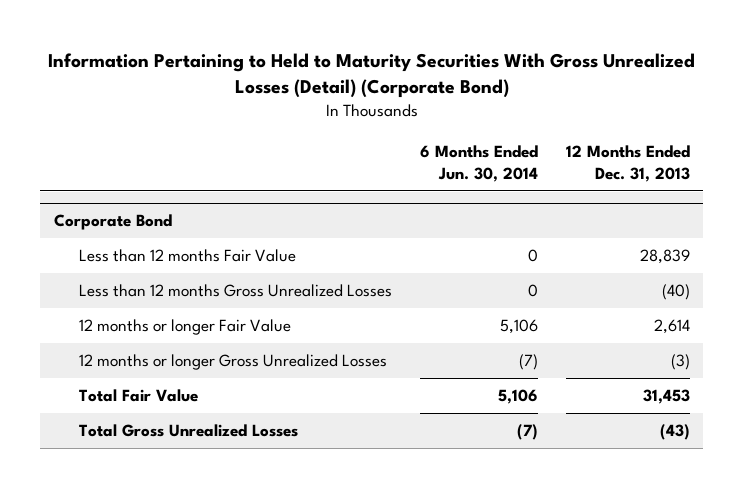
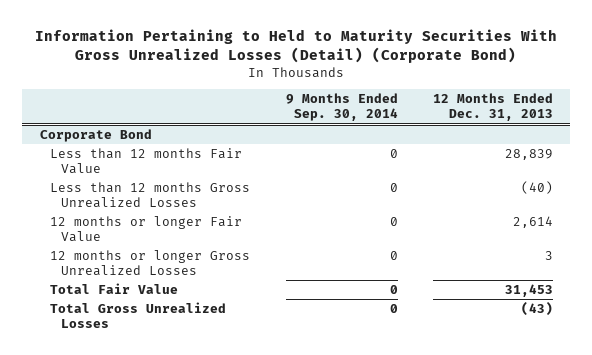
[419,144,538,182] 6 Months Ended Jun. 30, 2014 -> none
none -> [285,93,398,122] 9 Months Ended Sep. 30, 2014
[670,354,690,371] (3) -> [544,250,553,260] 3

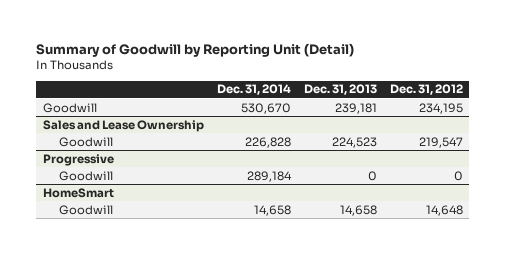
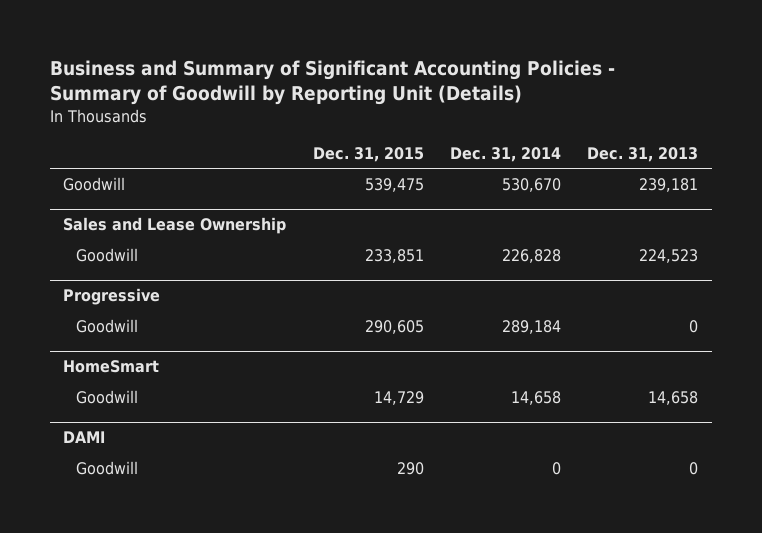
[36,43,355,58] Summary of Goodwill by Reporting Unit (Detail) -> [50,60,616,106] Business and Summary of Significant Accounting Policies - Summary of Goodwill by Reporting Unit (Details)
[389,84,463,96] Dec. 31, 2012 -> none
none -> [312,147,424,163] Dec. 31, 2015
none -> [63,431,106,444] DAMI
none -> [76,461,139,476] Goodwill

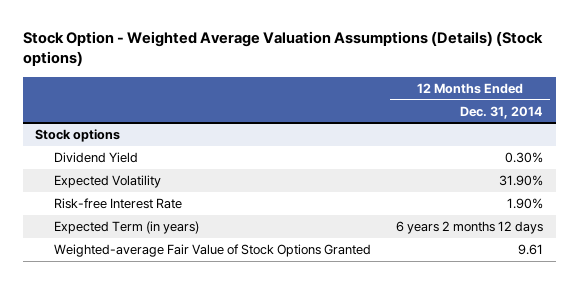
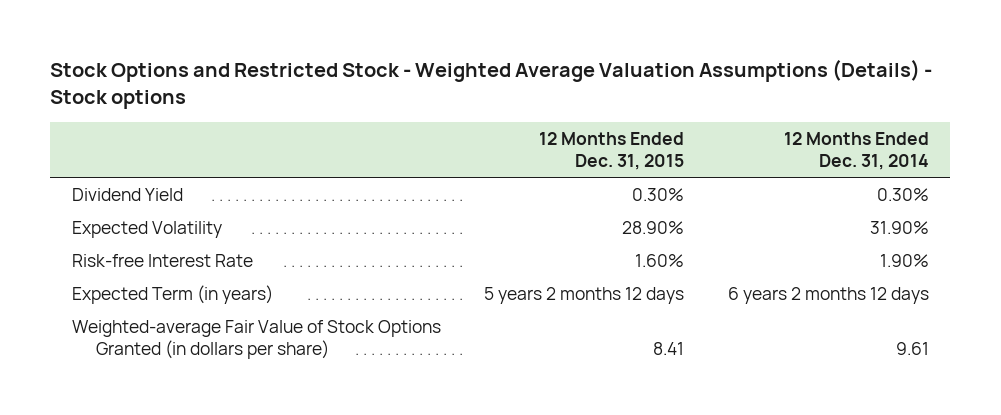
[22,31,543,67] Stock Option - Weighted Average Valuation Assumptions (Details) (Stock options) -> [50,59,933,110] Stock Options and Restricted Stock - Weighted Average Valuation Assumptions (Details) - Stock options
none -> [539,131,685,170] 12 Months Ended Dec. 31, 2015
[35,129,121,143] Stock options -> none
[54,244,372,258] Weighted-average Fair Value of Stock Options Granted -> [72,320,442,359] Weighted-average Fair Value of Stock Options Granted (in dollars per share)

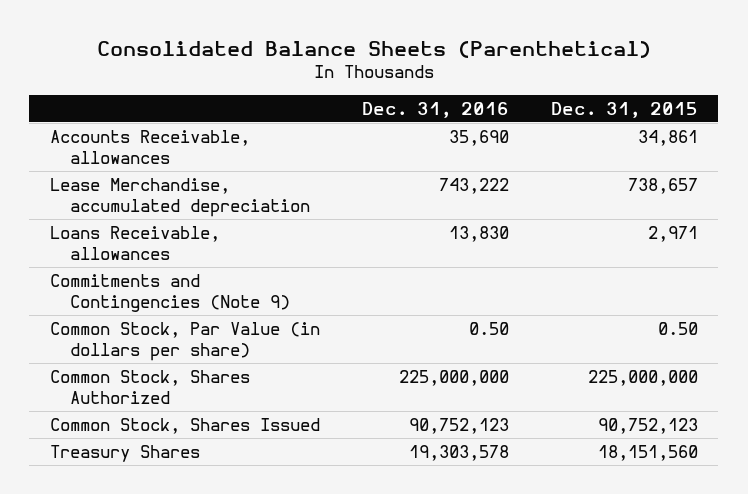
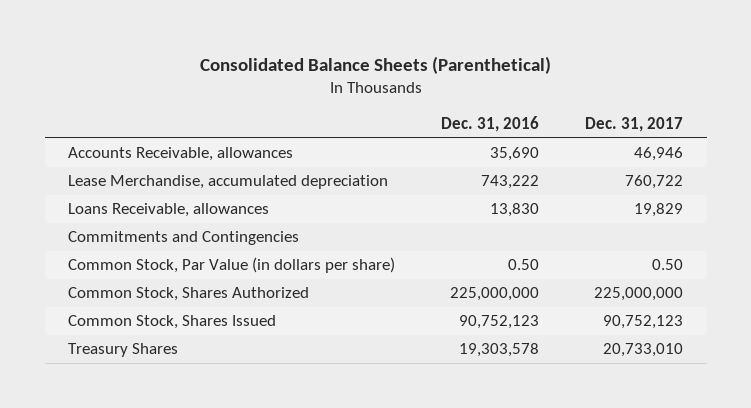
[550,101,698,118] Dec. 31, 2015 -> none
none -> [585,117,684,133] Dec. 31, 2017
[50,273,290,312] Commitments and Contingencies (Note 9) -> [67,231,299,246] Commitments and Contingencies

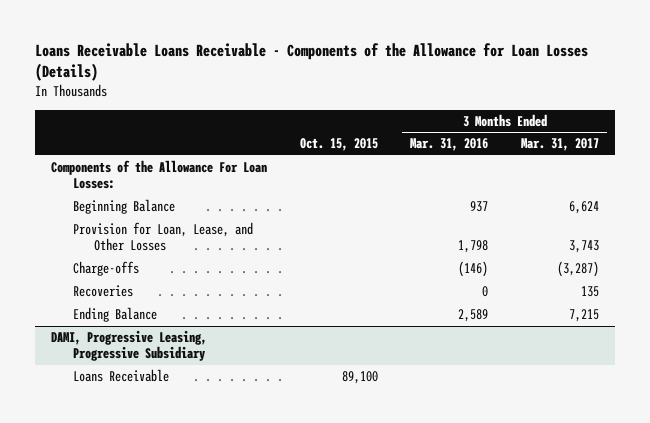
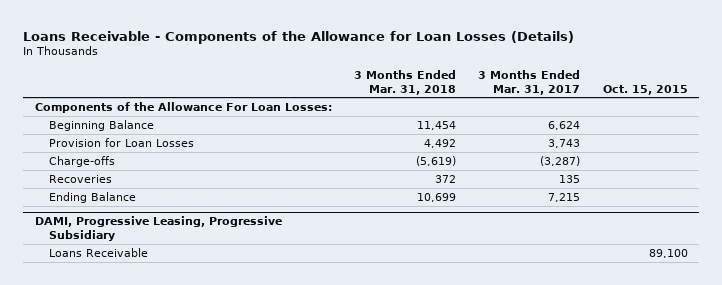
[34,42,588,82] Loans Receivable Loans Receivable - Components of the Allowance for Loan Losses (Details) -> [23,30,575,44] Loans Receivable - Components of the Allowance for Loan Losses (Details)
[410,138,489,152] Mar. 31, 2016 -> none
none -> [353,70,456,95] 3 Months Ended Mar. 31, 2018
[72,222,253,252] Provision for Loan, Lease, and Other Losses -> [49,137,195,147] Provision for Loan Losses

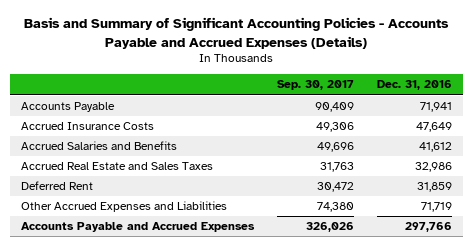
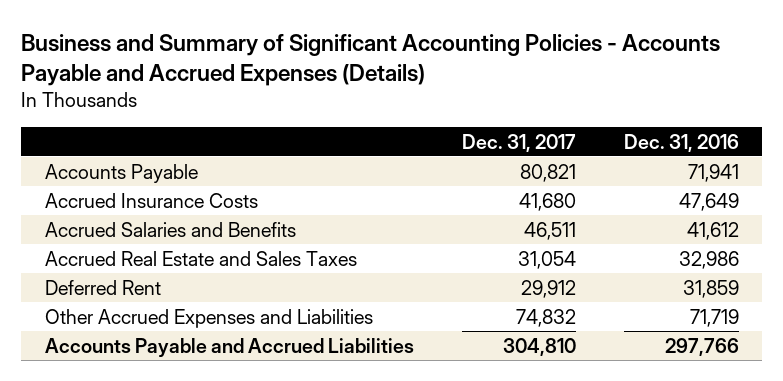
[24,17,450,49] Basis and Summary of Significant Accounting Policies - Accounts Payable and Accrued Expenses (Details) -> [20,33,720,87] Business and Summary of Significant Accounting Policies - Accounts Payable and Accrued Expenses (Details)
[276,80,354,91] Sep. 30, 2017 -> none
none -> [461,133,576,152] Dec. 31, 2017
[21,222,256,233] Accounts Payable and Accrued Expenses -> [44,337,414,357] Accounts Payable and Accrued Liabilities

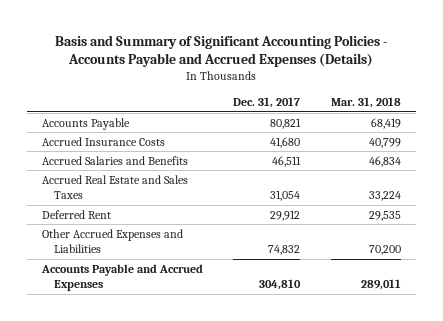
[20,33,720,87] Business and Summary of Significant Accounting Policies - Accounts Payable and Accrued Expenses (Details) -> [55,34,388,68] Basis and Summary of Significant Accounting Policies - Accounts Payable and Accrued Expenses (Details)
[623,133,739,152] Dec. 31, 2016 -> none
none -> [330,96,401,108] Mar. 31, 2018
[44,337,414,357] Accounts Payable and Accrued Liabilities -> [41,263,204,292] Accounts Payable and Accrued Expenses

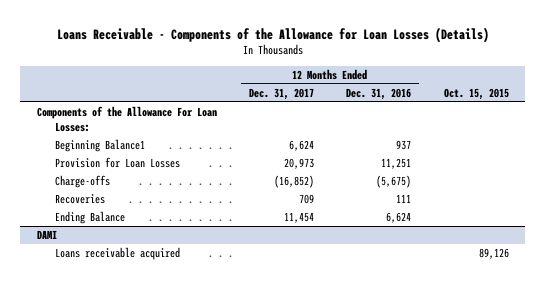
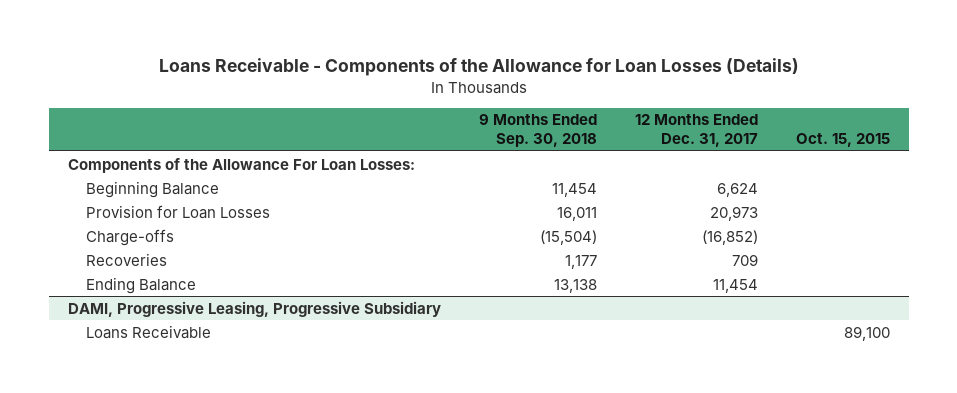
[346,87,412,100] Dec. 31, 2016 -> none
none -> [478,114,597,148] 9 Months Ended Sep. 30, 2018
[55,139,146,153] Beginning Balance1 -> [85,180,219,198] Beginning Balance
[36,230,57,240] DAMI -> none
none -> [67,300,441,317] DAMI, Progressive Leasing, Progressive Subsidiary
[55,247,181,261] Loans receivable acquired -> [85,324,211,339] Loans Receivable
[478,248,509,260] 89,126 -> [843,325,890,341] 89,100

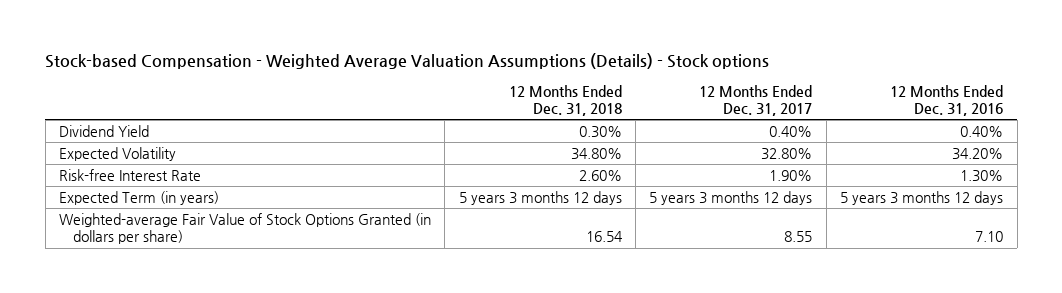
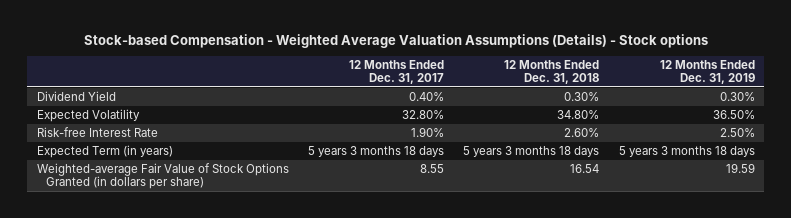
[890,84,1004,116] 12 Months Ended Dec. 31, 2016 -> none
none -> [659,59,755,85] 12 Months Ended Dec. 31, 2019
[458,190,622,205] 5 years 3 months 12 days -> [463,145,600,157] 5 years 3 months 18 days
[649,190,813,205] 5 years 3 months 12 days -> [308,145,445,157] 5 years 3 months 18 days

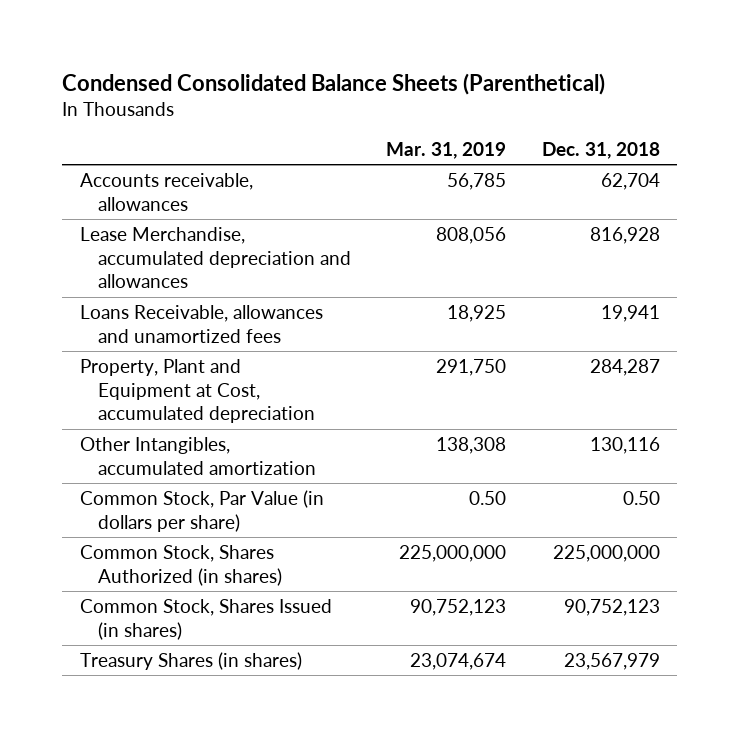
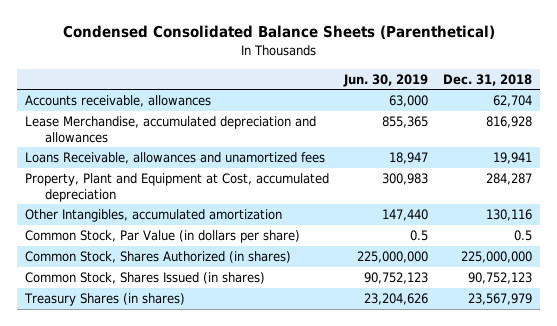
[386,141,507,159] Mar. 31, 2019 -> none
none -> [343,73,429,87] Jun. 30, 2019
[622,490,660,505] 0.50 -> [514,230,533,242] 0.5

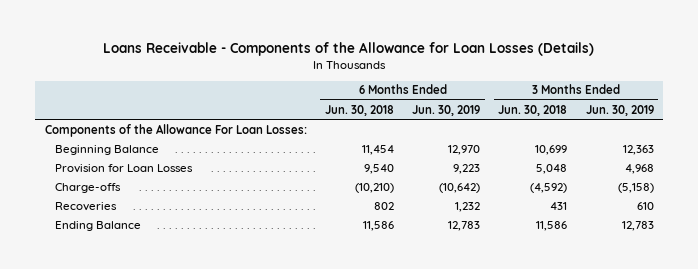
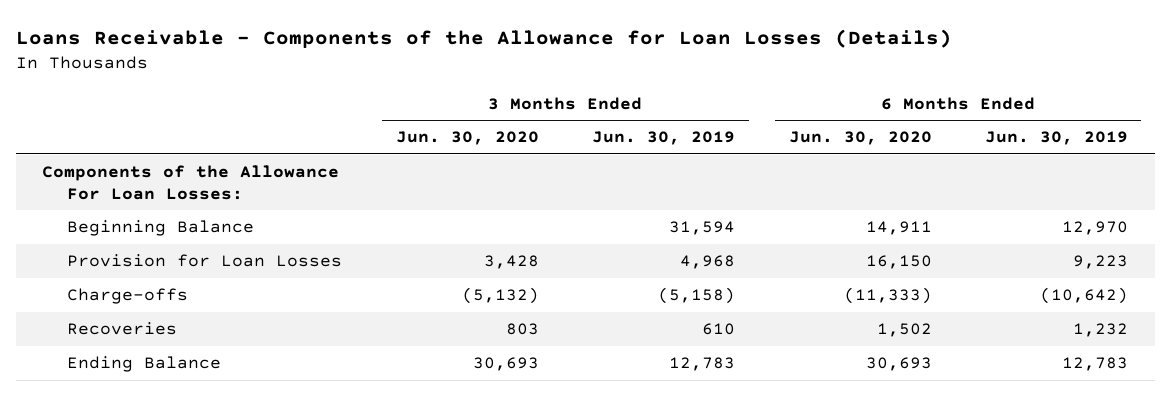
[324,104,394,116] Jun. 30, 2018 -> none
[498,104,568,116] Jun. 30, 2018 -> none
none -> [395,131,539,146] Jun. 30, 2020
none -> [788,131,932,146] Jun. 30, 2020
[622,144,654,155] 12,363 -> [669,221,736,236] 31,594

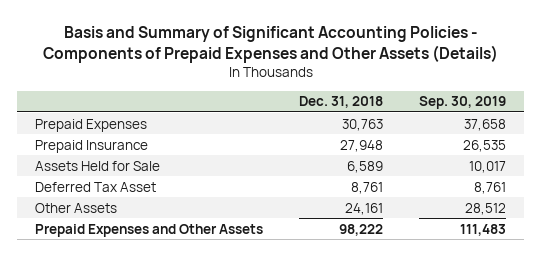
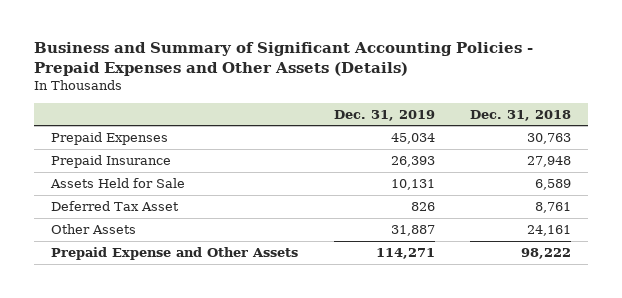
[42,26,498,63] Basis and Summary of Significant Accounting Policies - Components of Prepaid Expenses and Other Assets (Details) -> [33,42,533,77] Business and Summary of Significant Accounting Policies - Prepaid Expenses and Other Assets (Details)
[418,96,506,110] Sep. 30, 2019 -> none
none -> [333,109,435,121] Dec. 31, 2019
[35,223,264,237] Prepaid Expenses and Other Assets -> [51,246,299,260] Prepaid Expense and Other Assets

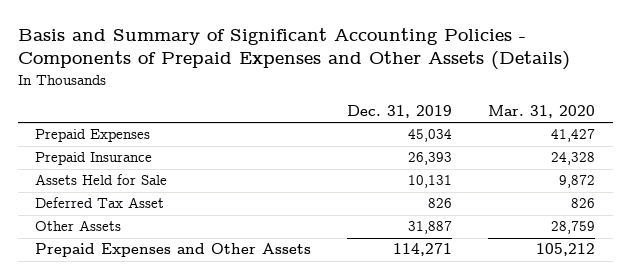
[33,42,533,77] Business and Summary of Significant Accounting Policies - Prepaid Expenses and Other Assets (Details) -> [17,27,570,71] Basis and Summary of Significant Accounting Policies - Components of Prepaid Expenses and Other Assets (Details)
[469,109,571,121] Dec. 31, 2018 -> none
none -> [488,105,596,119] Mar. 31, 2020
[51,246,299,260] Prepaid Expense and Other Assets -> [35,243,312,258] Prepaid Expenses and Other Assets

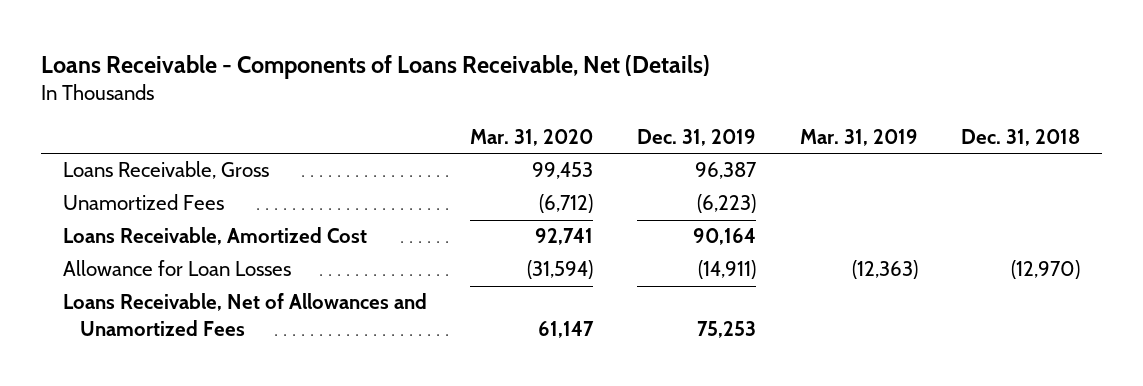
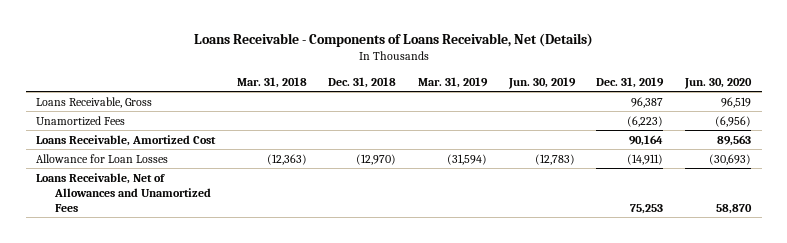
[470,129,594,147] Mar. 31, 2020 -> none
none -> [236,77,307,89] Mar. 31, 2018
none -> [507,77,576,90] Jun. 30, 2019
none -> [683,78,752,90] Jun. 30, 2020
[851,260,918,280] (12,363) -> [447,153,488,165] (31,594)

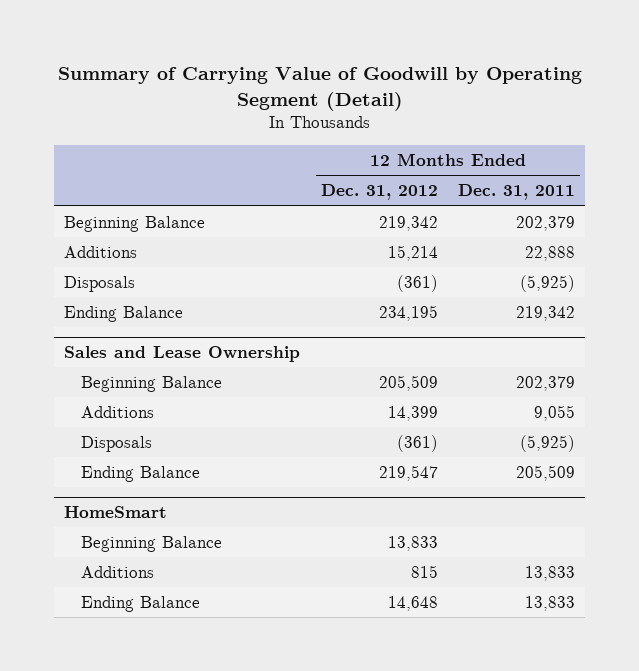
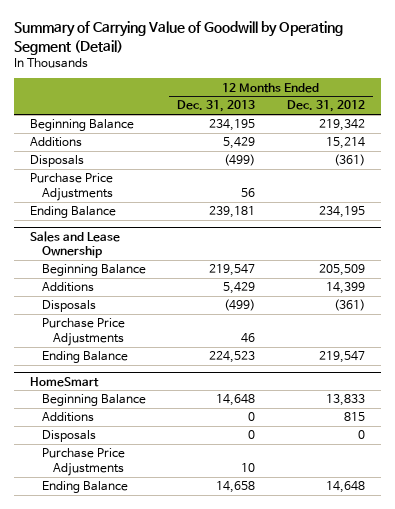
[457,184,575,201] Dec. 31, 2011 -> none
none -> [177,100,256,113] Dec. 31, 2013
none -> [30,173,114,202] Purchase Price Adjustments
none -> [41,318,125,347] Purchase Price Adjustments
none -> [41,430,96,443] Disposals
none -> [41,448,125,477] Purchase Price Adjustments

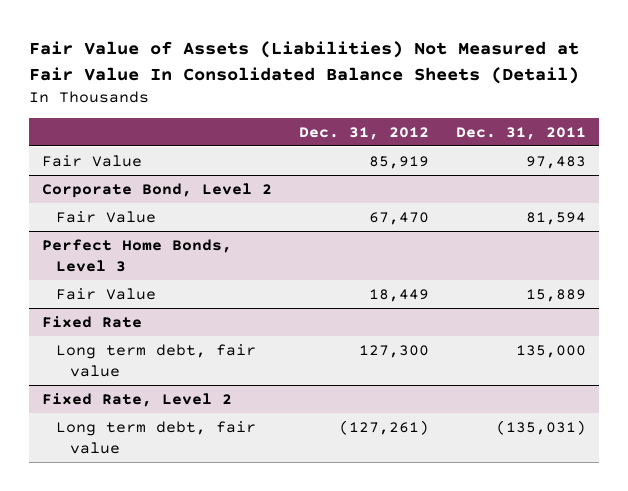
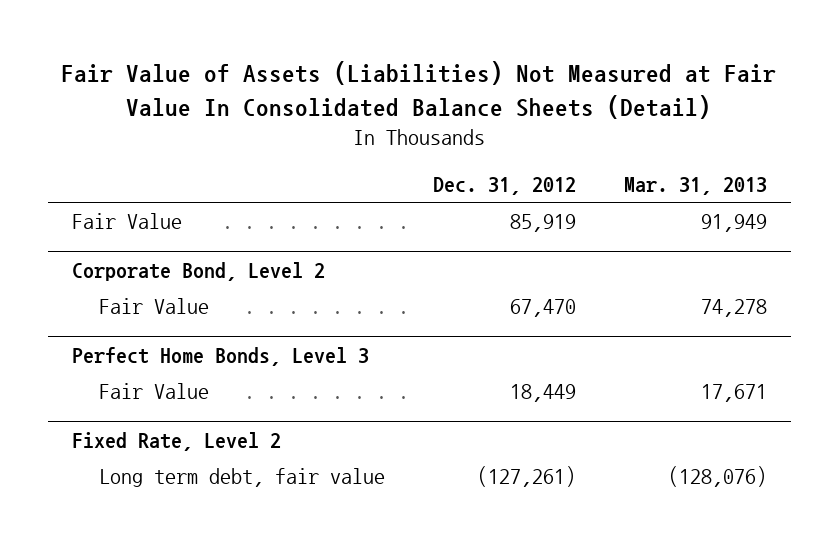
[455,126,586,140] Dec. 31, 2011 -> none
none -> [624,176,768,195] Mar. 31, 2013
[42,315,143,328] Fixed Rate -> none
[56,343,257,377] Long term debt, fair value -> none

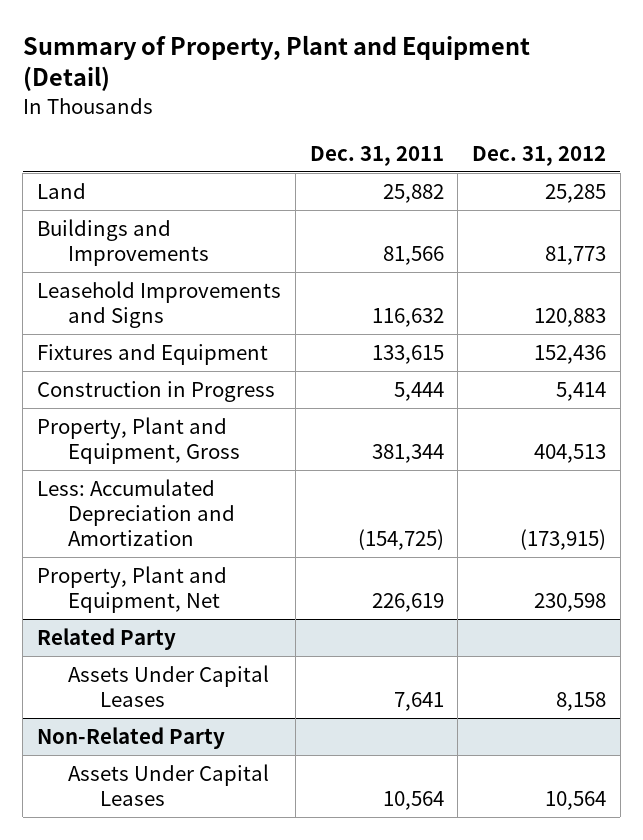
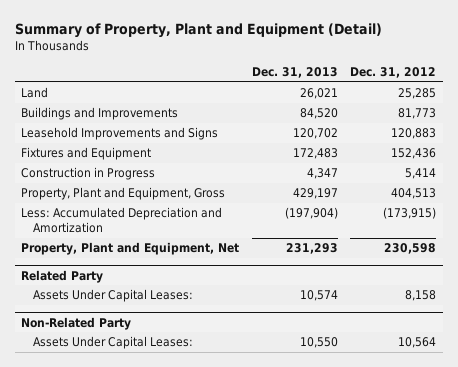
[309,145,444,166] Dec. 31, 2011 -> none
none -> [251,67,338,79] Dec. 31, 2013
[68,665,270,707] Assets Under Capital Leases -> [32,289,193,303] Assets Under Capital Leases:
[68,764,270,806] Assets Under Capital Leases -> [32,336,193,350] Assets Under Capital Leases:

